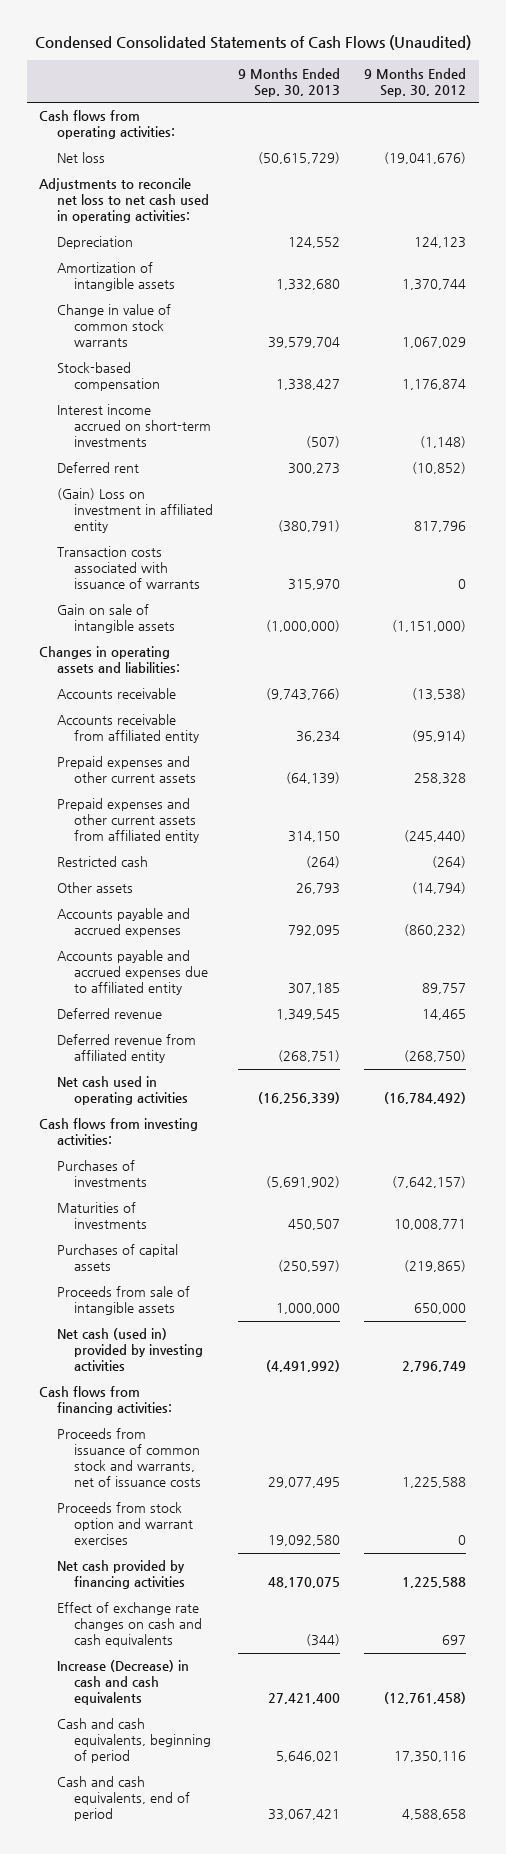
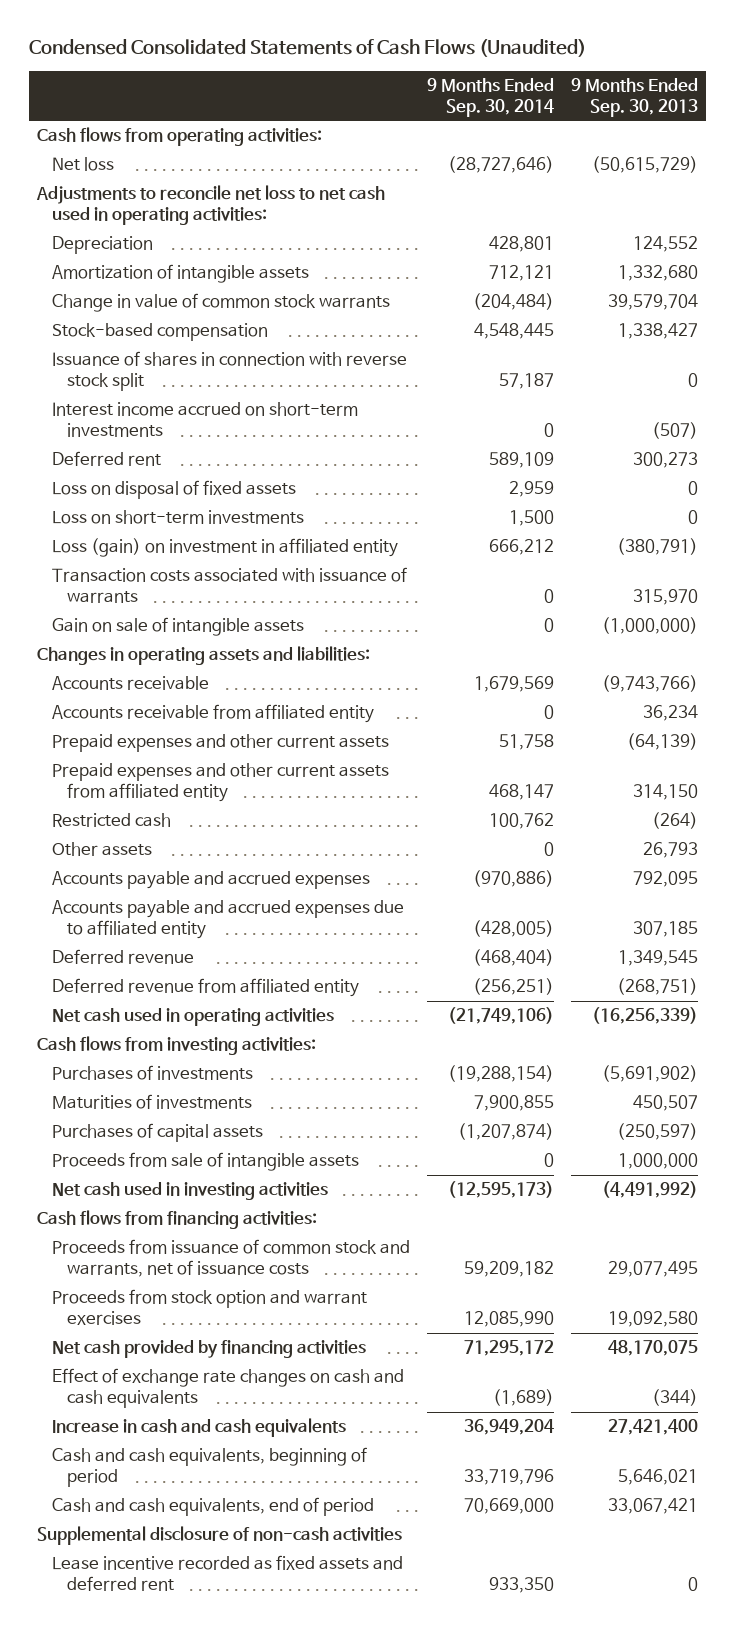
[364,67,467,97] 9 Months Ended Sep. 30, 2012 -> none
none -> [427,78,555,117] 9 Months Ended Sep. 30, 2014
none -> [52,351,408,392] Issuance of shares in connection with reverse stock split
none -> [52,480,297,500] Loss on disposal of fixed assets
none -> [52,510,305,525] Loss on short-term investments
[56,488,213,534] (Gain) Loss on investment in affiliated entity -> [52,538,399,558] Loss (gain) on investment in affiliated entity
[56,1328,203,1372] Net cash (used in) provided by investing activities -> [52,1182,329,1201] Net cash used in investing activities
[56,1660,189,1706] Increase (Decrease) in cash and cash equivalents -> [52,1418,347,1438] Increase in cash and cash equivalents
none -> [37,1526,403,1546] Supplemental disclosure of non-cash activities
none -> [52,1555,404,1592] Lease incentive recorded as fixed assets and deferred rent

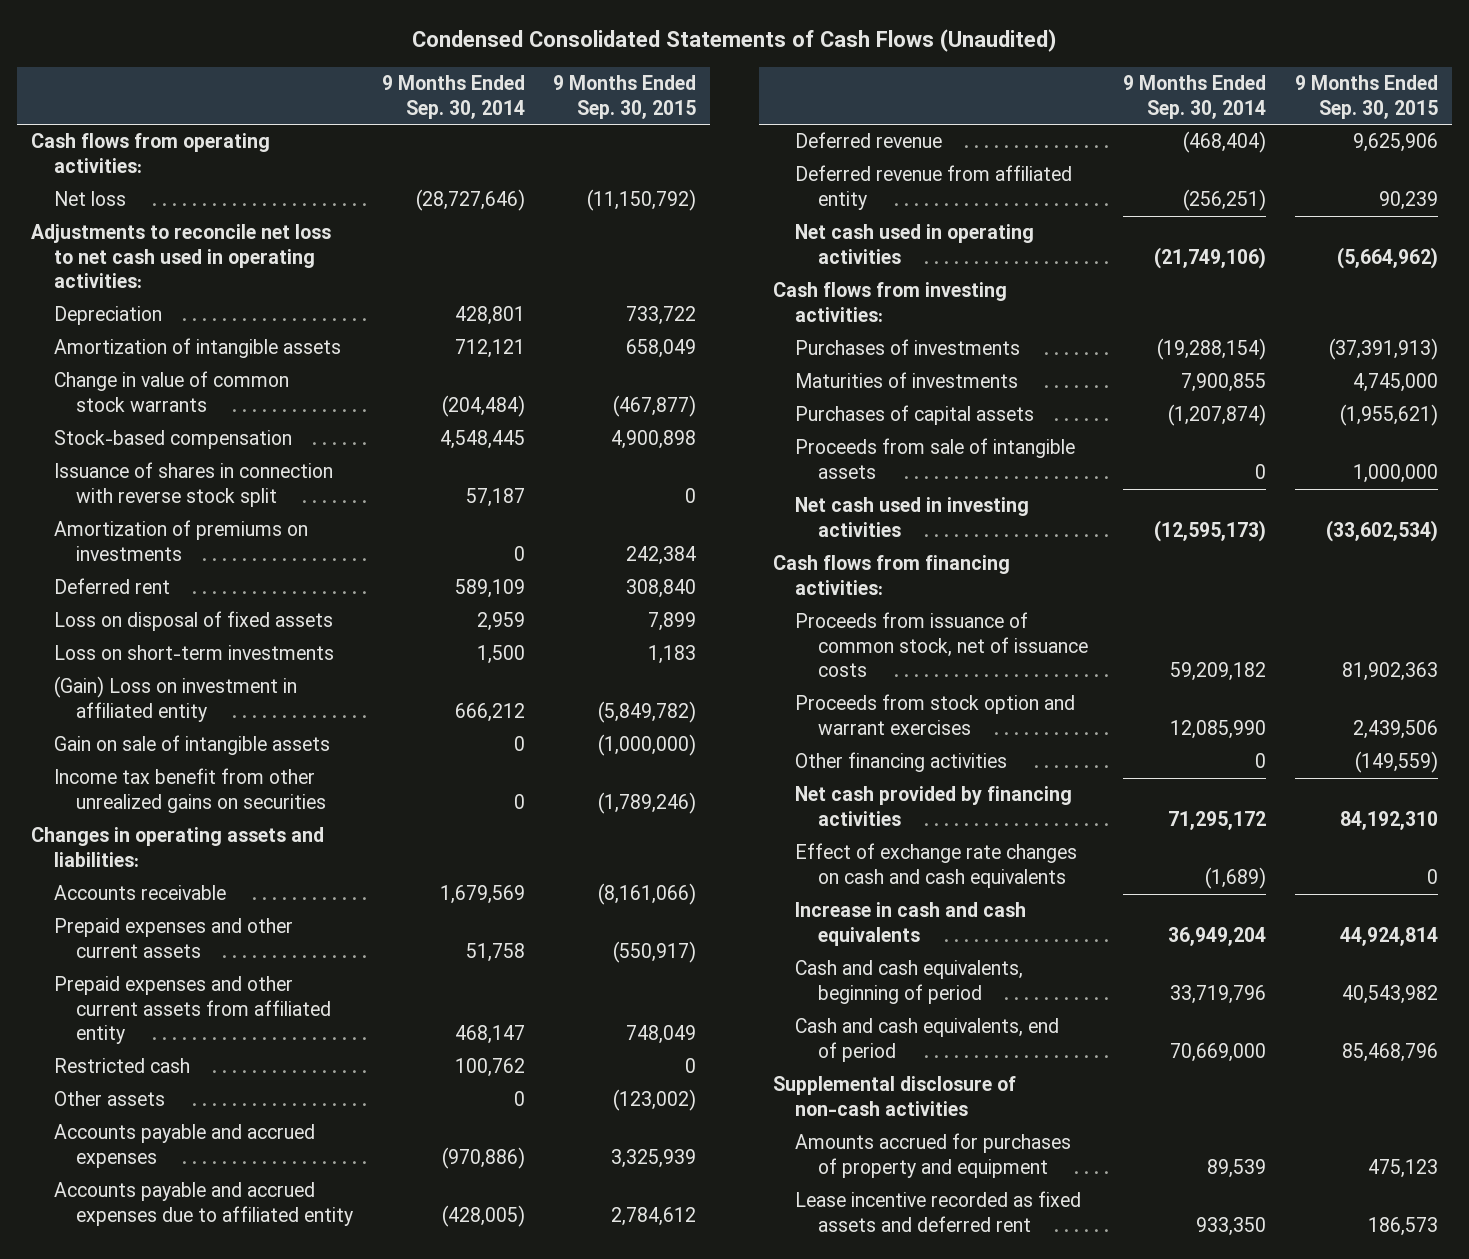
[570,78,698,117] 9 Months Ended Sep. 30, 2013 -> none
none -> [553,75,697,119] 9 Months Ended Sep. 30, 2015
[52,402,359,438] Interest income accrued on short-term investments -> [53,520,308,561] Amortization of premiums on investments
[52,567,408,604] Transaction costs associated with issuance of warrants -> none
[52,538,399,558] Loss (gain) on investment in affiliated entity -> [53,676,297,722] (Gain) Loss on investment in affiliated entity
none -> [53,768,327,813] Income tax benefit from other unrealized gains on securities
[52,704,375,724] Accounts receivable from affiliated entity -> none
[52,1239,411,1278] Proceeds from issuance of common stock and warrants, net of issuance costs -> [795,612,1088,678] Proceeds from issuance of common stock, net of issuance costs
none -> [795,752,1008,773] Other financing activities
none -> [795,1133,1072,1178] Amounts accrued for purchases of property and equipment

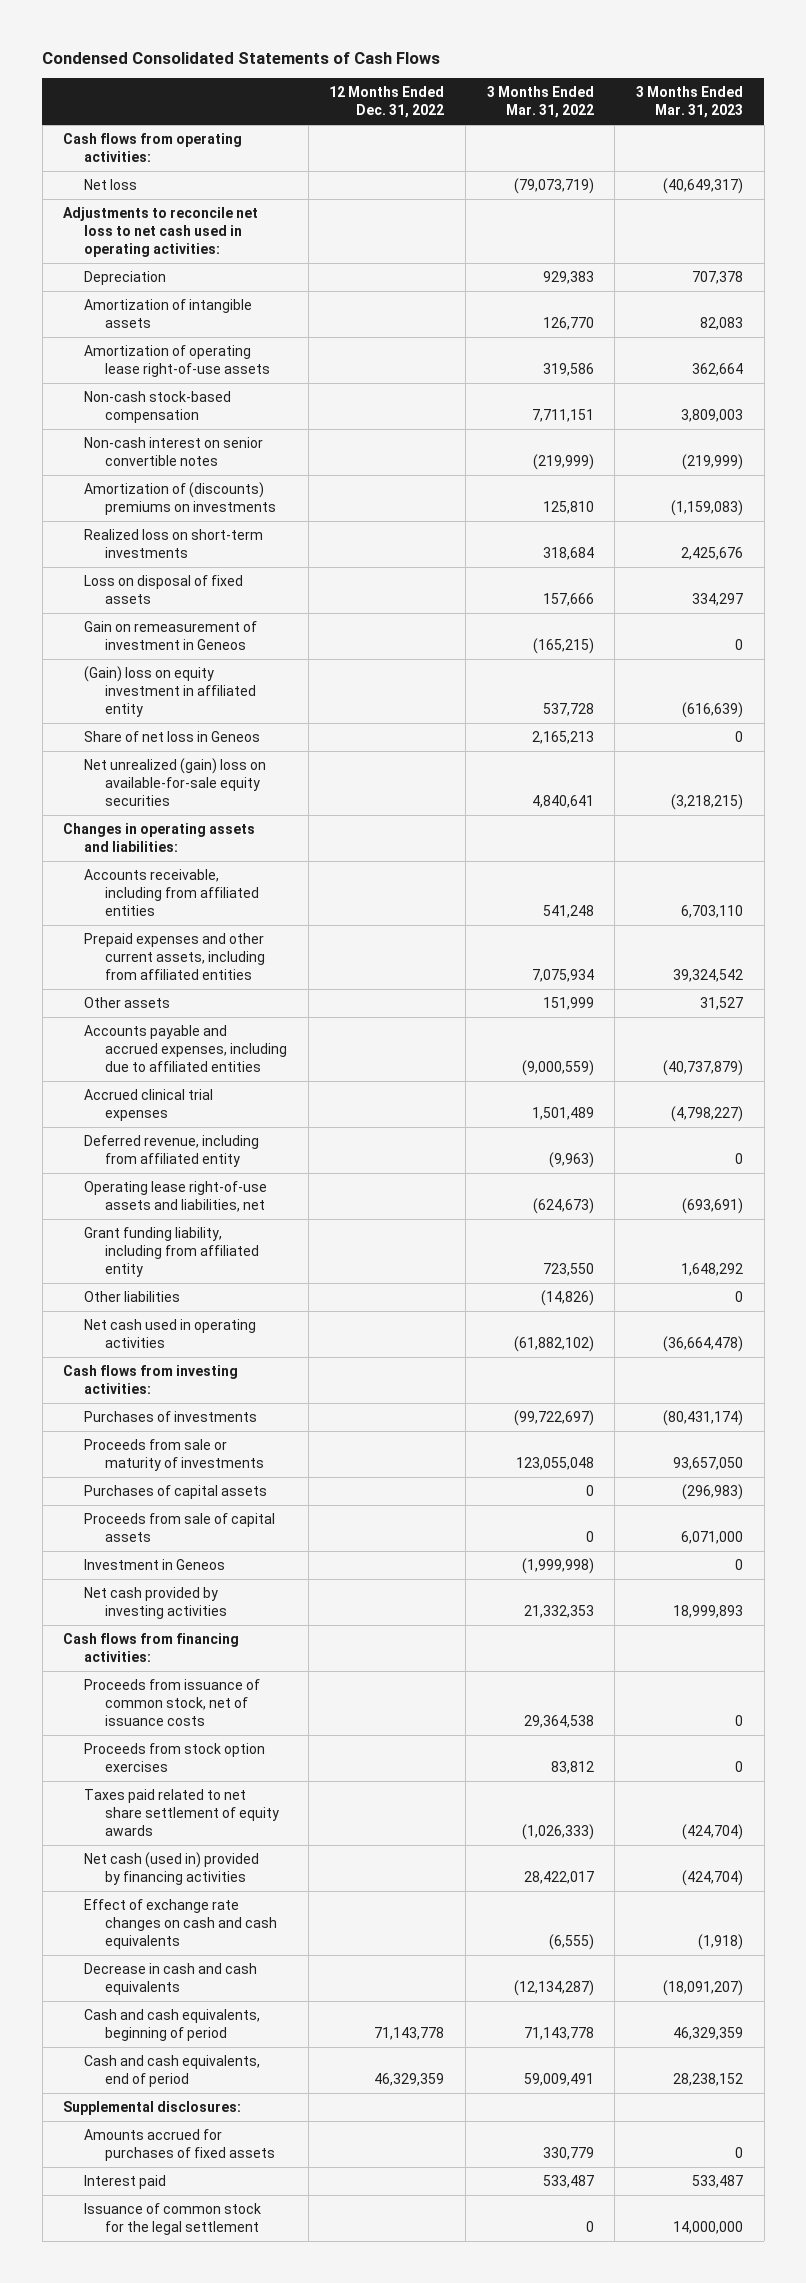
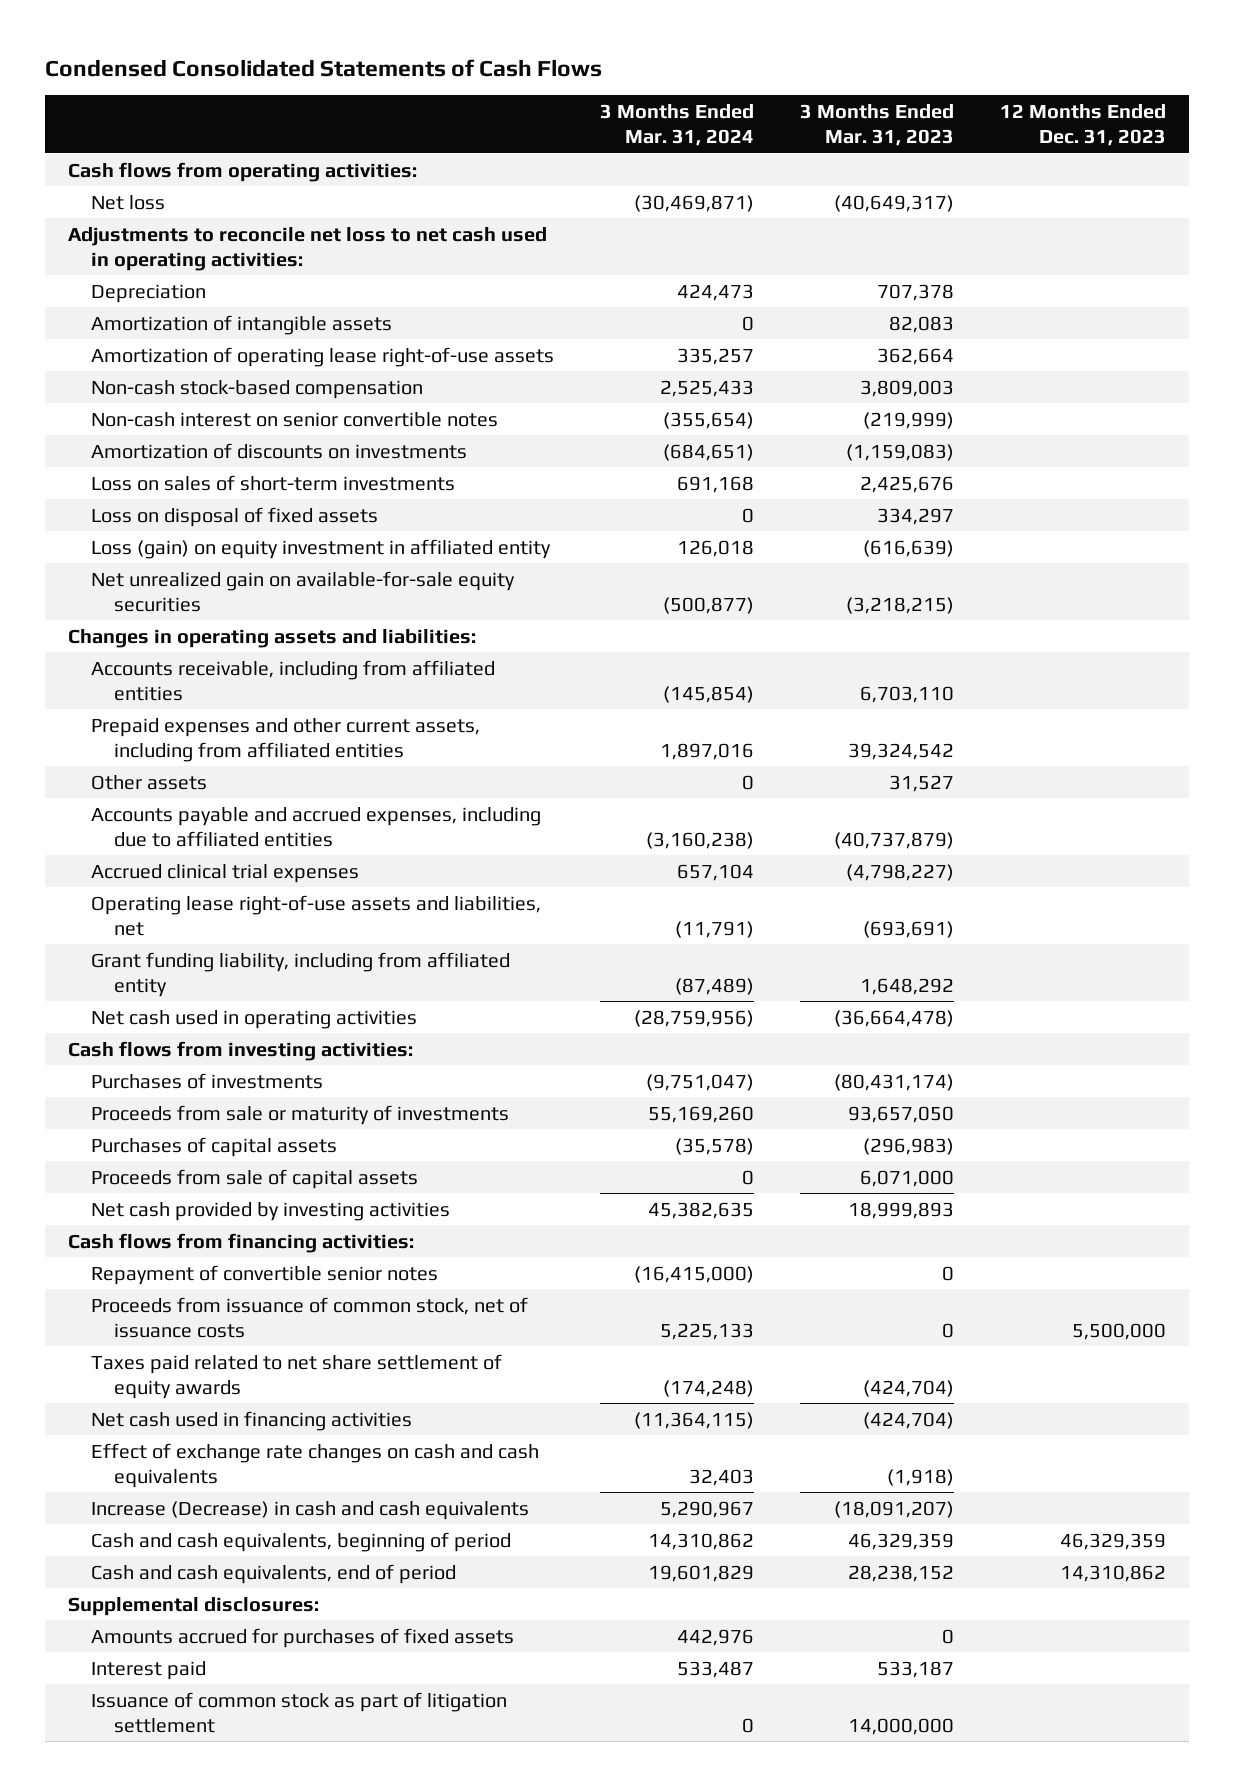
[329,86,445,119] 12 Months Ended Dec. 31, 2022 -> none
[486,86,594,119] 3 Months Ended Mar. 31, 2022 -> none
none -> [599,104,754,147] 3 Months Ended Mar. 31, 2024
none -> [1000,104,1167,147] 12 Months Ended Dec. 31, 2023
[84,481,276,515] Amortization of (discounts) premiums on investments -> [90,442,467,459] Amortization of discounts on investments
[84,528,264,558] Realized loss on short-term investments -> [90,474,455,491] Loss on sales of short-term investments
[84,620,258,650] Gain on remeasurement of investment in Geneos -> none
[84,730,261,742] Share of net loss in Geneos -> none
[84,665,256,717] (Gain) loss on equity investment in affiliated entity -> [90,538,551,559] Loss (gain) on equity investment in affiliated entity
[84,757,267,806] Net unrealized (gain) loss on available-for-sale equity securities -> [90,570,515,612] Net unrealized gain on available-for-sale equity securities
[84,1134,260,1167] Deferred revenue, including from affiliated entity -> none
[84,1290,181,1302] Other liabilities -> none
[84,1558,226,1570] Investment in Geneos -> none
none -> [90,1264,438,1285] Repayment of convertible senior notes
[84,1742,266,1772] Proceeds from stock option exercises -> none
[84,1851,260,1885] Net cash (used in) provided by financing activities -> [90,1410,412,1431] Net cash used in financing activities
[84,1962,258,1995] Decrease in cash and cash equivalents -> [90,1500,529,1520] Increase (Decrease) in cash and cash equivalents
[84,2202,262,2235] Issuance of common stock for the legal settlement -> none
[691,2174,743,2188] 533,487 -> [877,1660,955,1678] 533,187
none -> [90,1691,507,1733] Issuance of common stock as part of litigation settlement

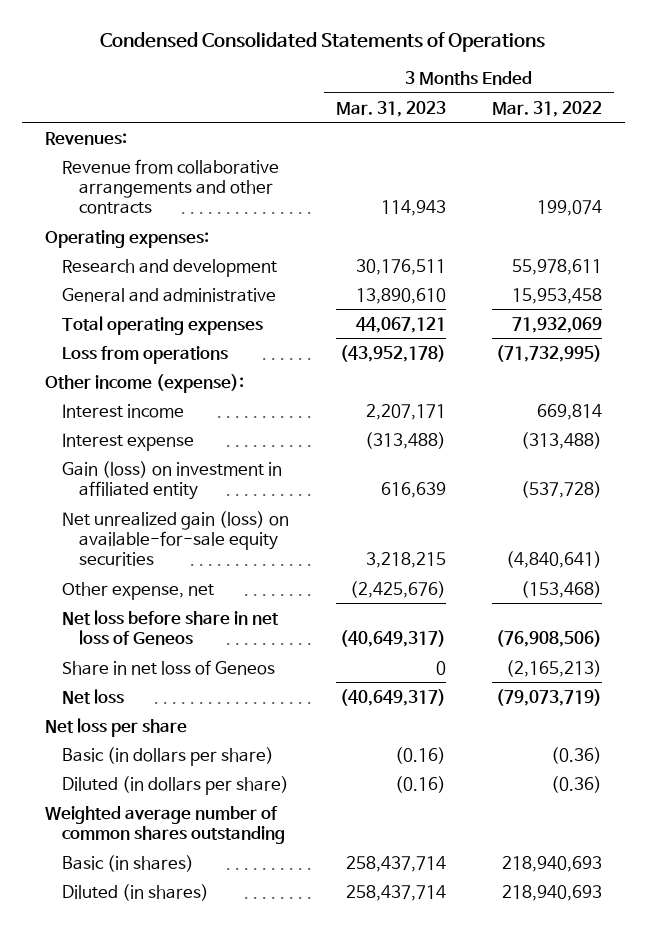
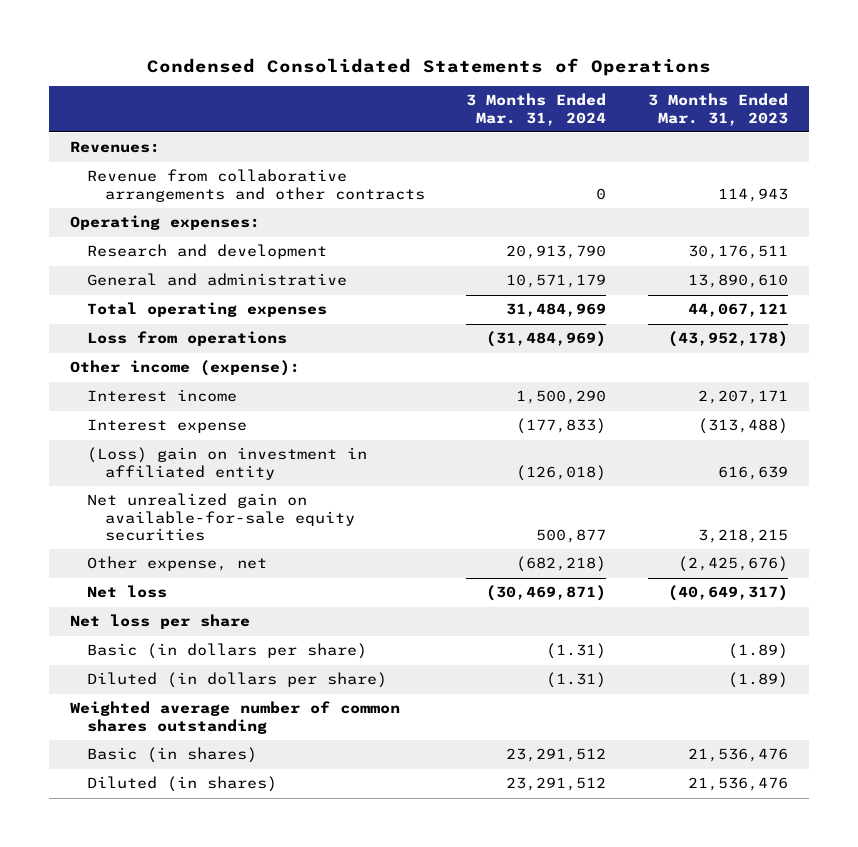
[491,100,602,117] Mar. 31, 2022 -> none
none -> [466,93,607,126] 3 Months Ended Mar. 31, 2024
[62,460,283,500] Gain (loss) on investment in affiliated entity -> [87,447,368,480] (Loss) gain on investment in affiliated entity
[62,510,290,567] Net unrealized gain (loss) on available-for-sale equity securities -> [87,493,355,542] Net unrealized gain on available-for-sale equity securities
[62,609,280,645] Net loss before share in net loss of Geneos -> none
[62,659,276,675] Share in net loss of Geneos -> none
[394,746,446,764] (0.16) -> [727,643,788,660] (1.89)
[394,775,446,793] (0.16) -> [727,672,788,689] (1.89)
[345,855,446,872] 258,437,714 -> [687,748,788,763] 21,536,476
[345,884,446,901] 258,437,714 -> [687,777,788,792] 21,536,476

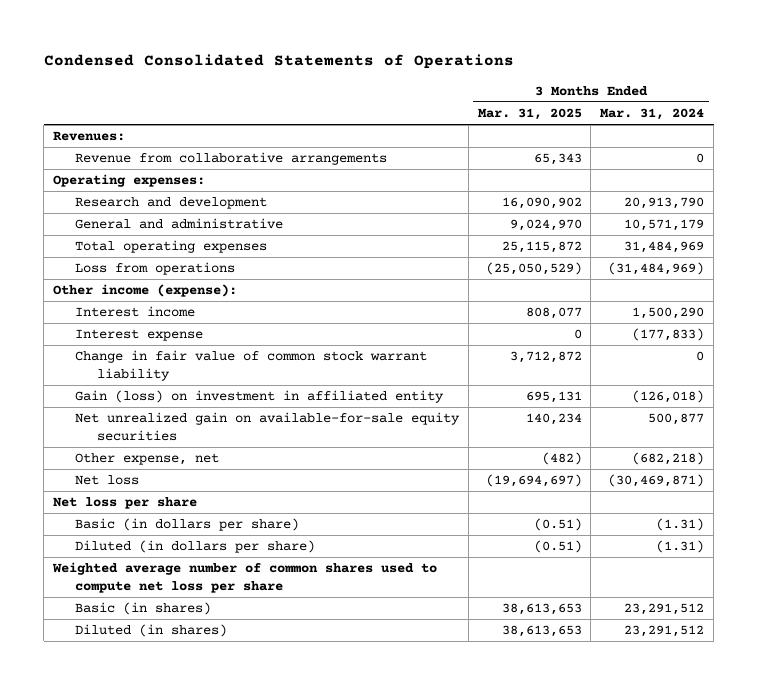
[647,93,788,126] 3 Months Ended Mar. 31, 2023 -> none
none -> [477,108,582,121] Mar. 31, 2025
[87,169,425,202] Revenue from collaborative arrangements and other contracts -> [75,152,388,166] Revenue from collaborative arrangements
none -> [75,350,428,381] Change in fair value of common stock warrant liability
[87,447,368,480] (Loss) gain on investment in affiliated entity -> [75,390,445,404] Gain (loss) on investment in affiliated entity
[70,701,401,734] Weighted average number of common shares outstanding -> [52,562,438,593] Weighted average number of common shares used to compute net loss per share

